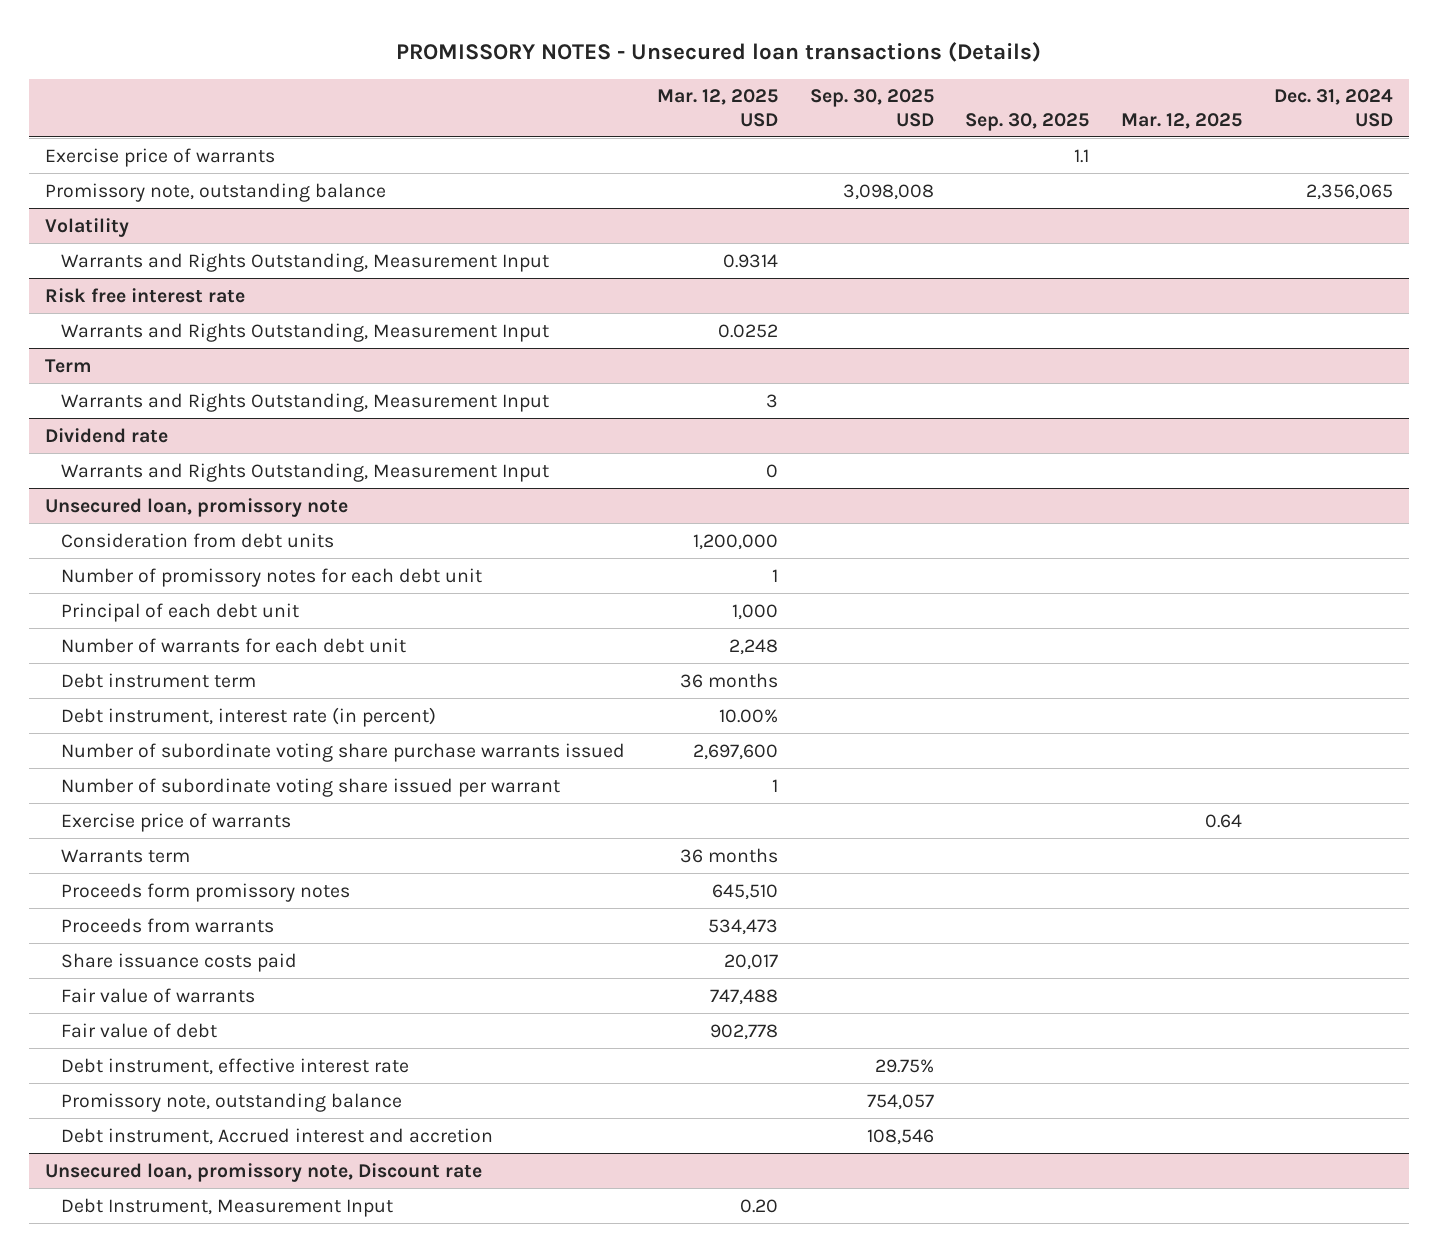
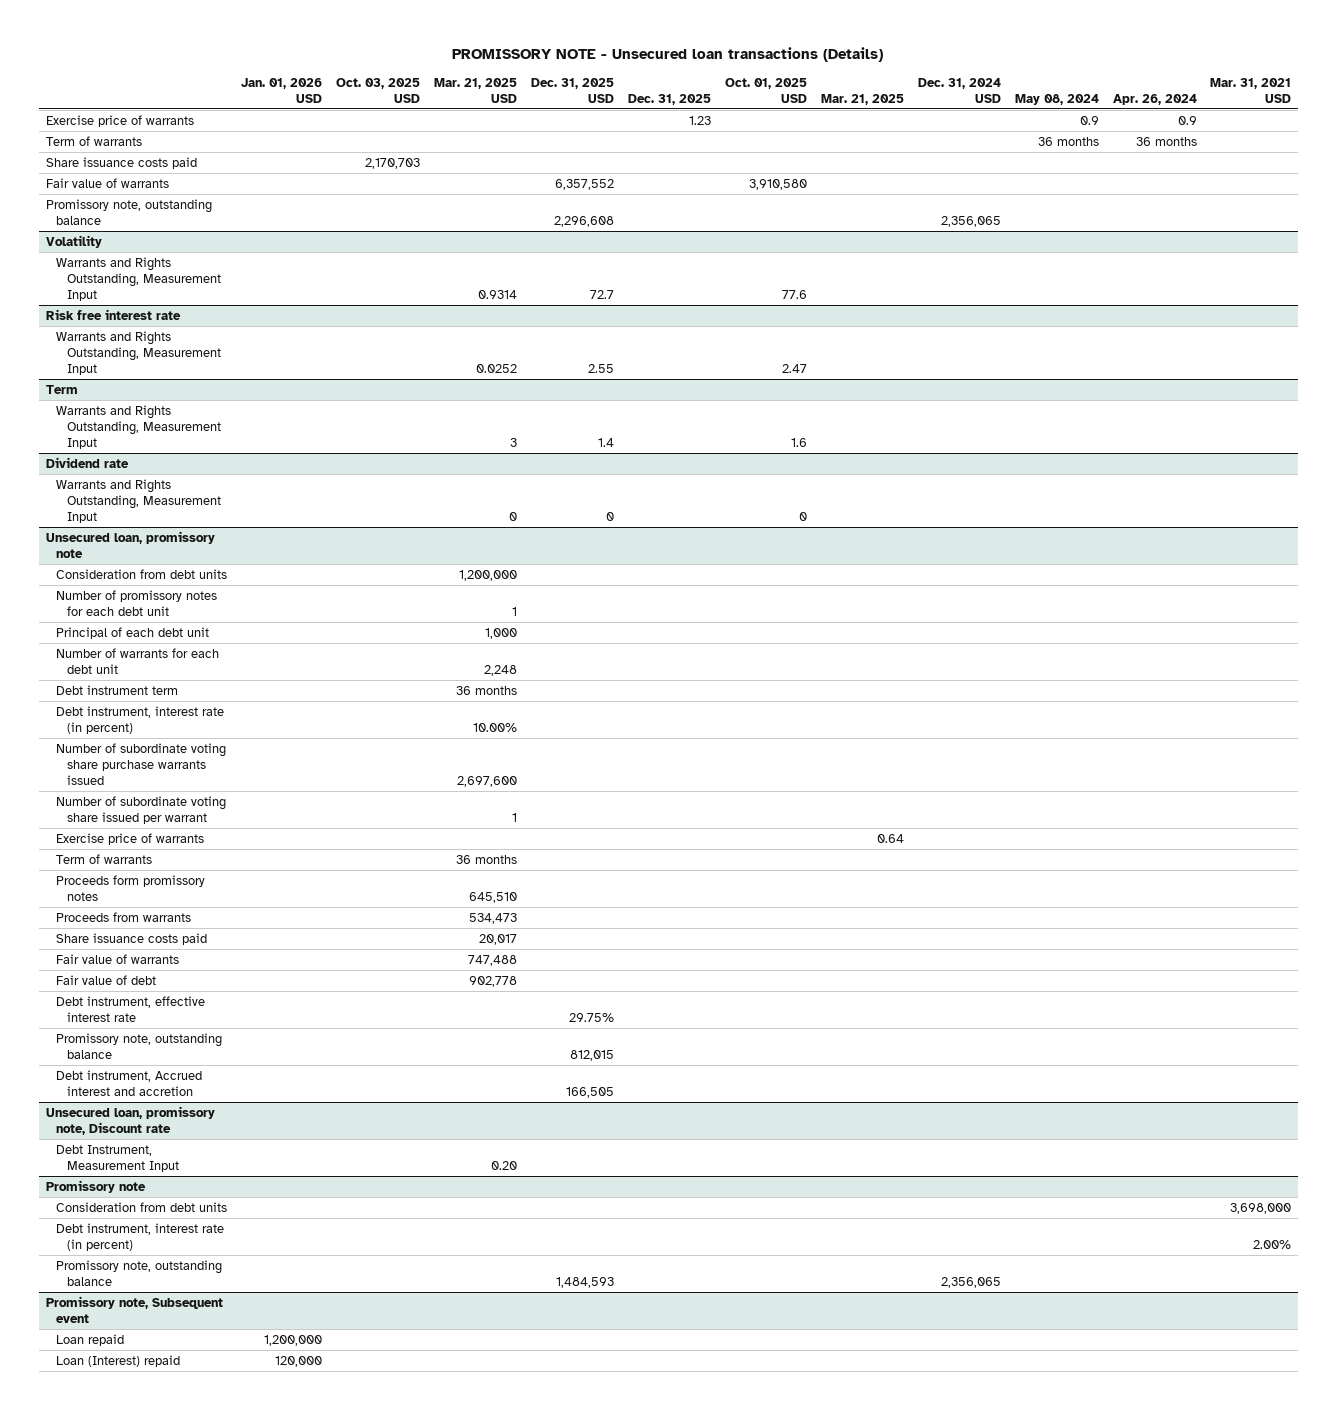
[396,42,1042,63] PROMISSORY NOTES - Unsecured loan transactions (Details) -> [452,46,884,62] PROMISSORY NOTE - Unsecured loan transactions (Details)
[656,89,778,127] Mar. 12, 2025 USD -> none
[809,89,934,127] Sep. 30, 2025 USD -> none
[965,112,1090,131] Sep. 30, 2025 -> none
[1121,112,1243,129] Mar. 12, 2025 -> none
none -> [241,77,323,103] Jan. 01, 2026 USD
none -> [336,77,421,103] Oct. 03, 2025 USD
none -> [434,77,518,103] Mar. 21, 2025 USD
none -> [531,77,615,103] Dec. 31, 2025 USD
none -> [628,93,712,105] Dec. 31, 2025
none -> [724,77,807,103] Oct. 01, 2025 USD
none -> [820,93,904,105] Mar. 21, 2025
none -> [1014,93,1099,105] May 08, 2024
none -> [1112,93,1197,105] Apr. 26, 2024
none -> [1210,77,1292,103] Mar. 31, 2021 USD
none -> [45,135,142,146] Term of warrants
none -> [45,156,197,169] Share issuance costs paid
none -> [45,177,169,188] Fair value of warrants
[60,848,190,863] Warrants term -> [56,853,153,864] Term of warrants
none -> [45,1179,146,1193] Promissory note
none -> [56,1201,228,1212] Consideration from debt units
none -> [56,1222,225,1251] Debt instrument, interest rate (in percent)
none -> [56,1259,223,1286] Promissory note, outstanding balance
none -> [45,1295,223,1323] Promissory note, Subsequent event
none -> [56,1333,125,1346] Loan repaid
none -> [56,1354,181,1367] Loan (Interest) repaid

